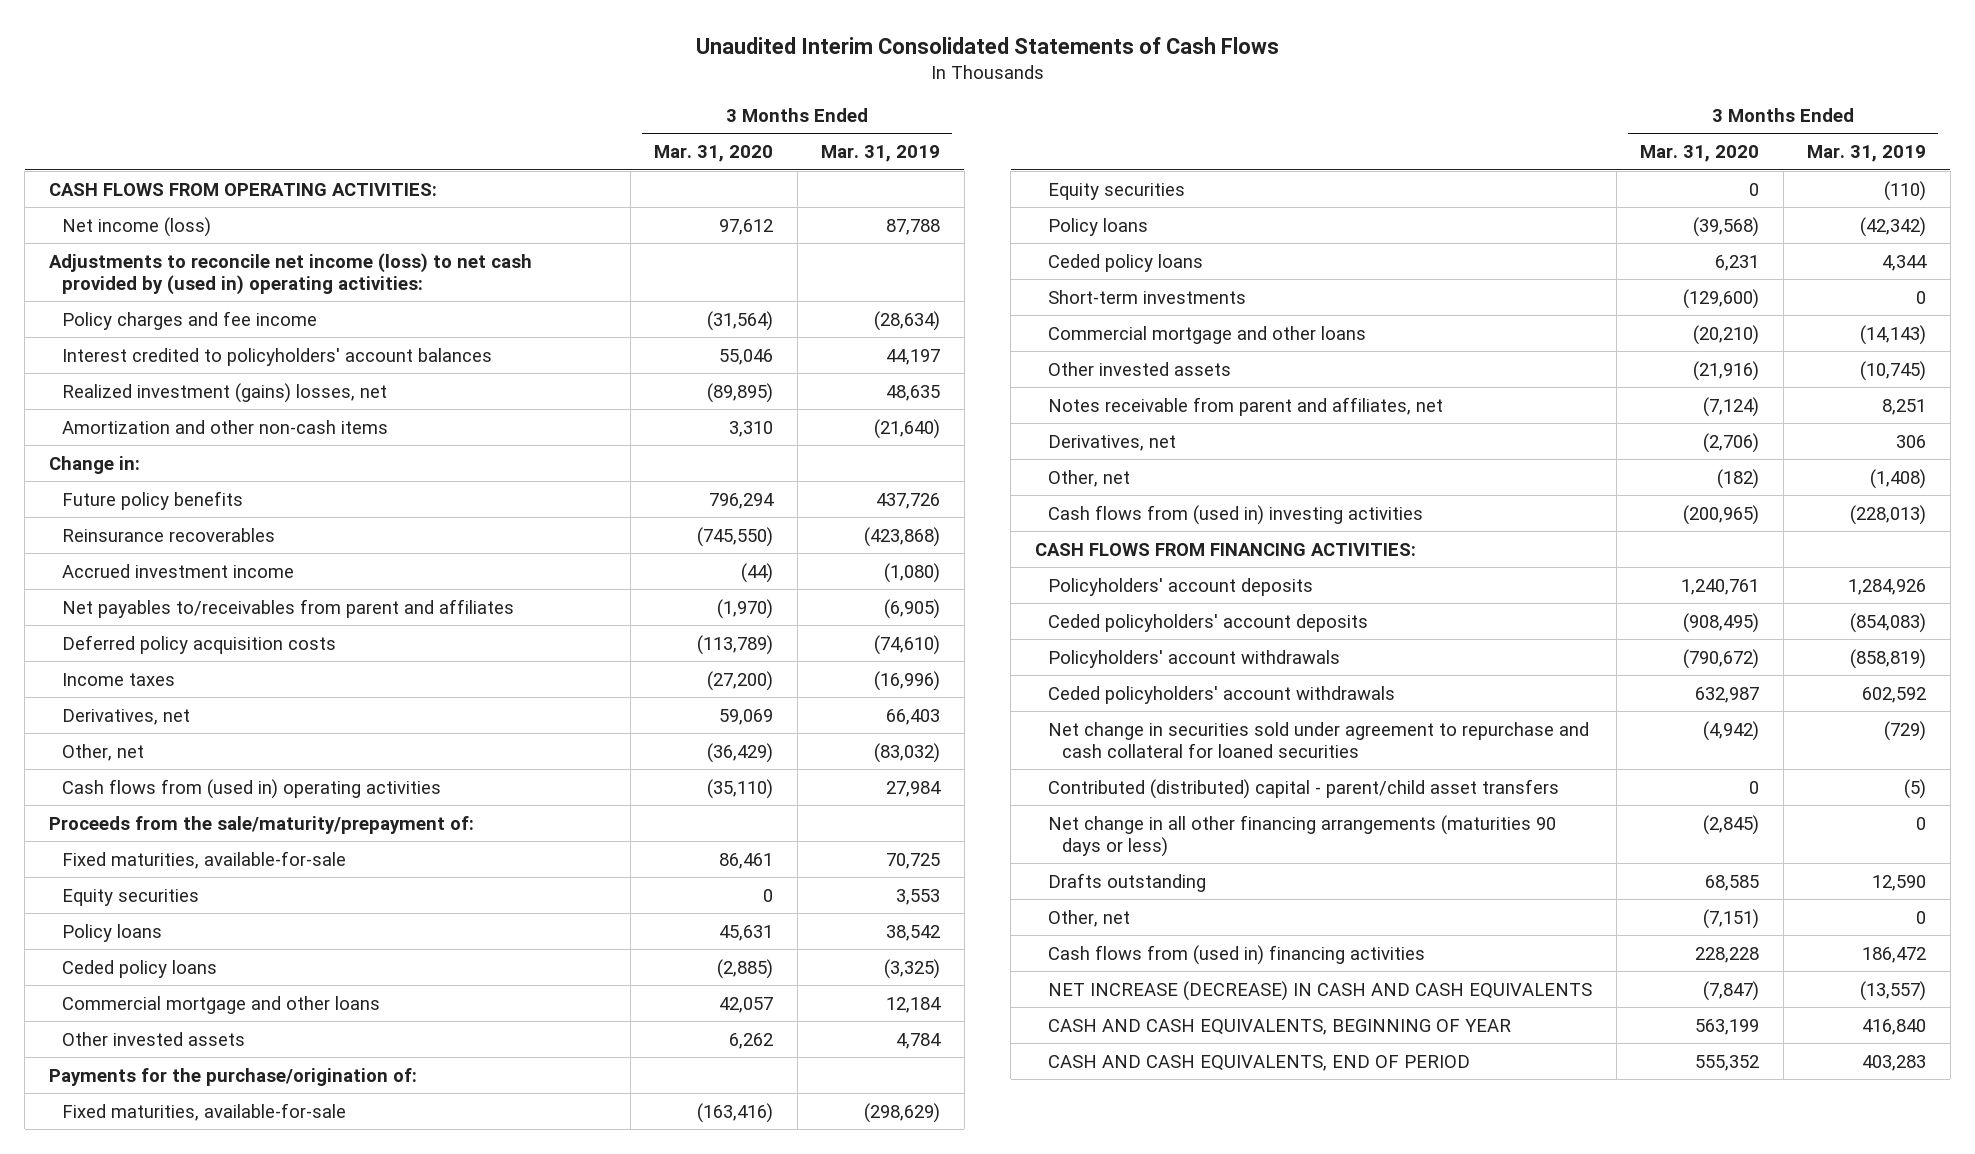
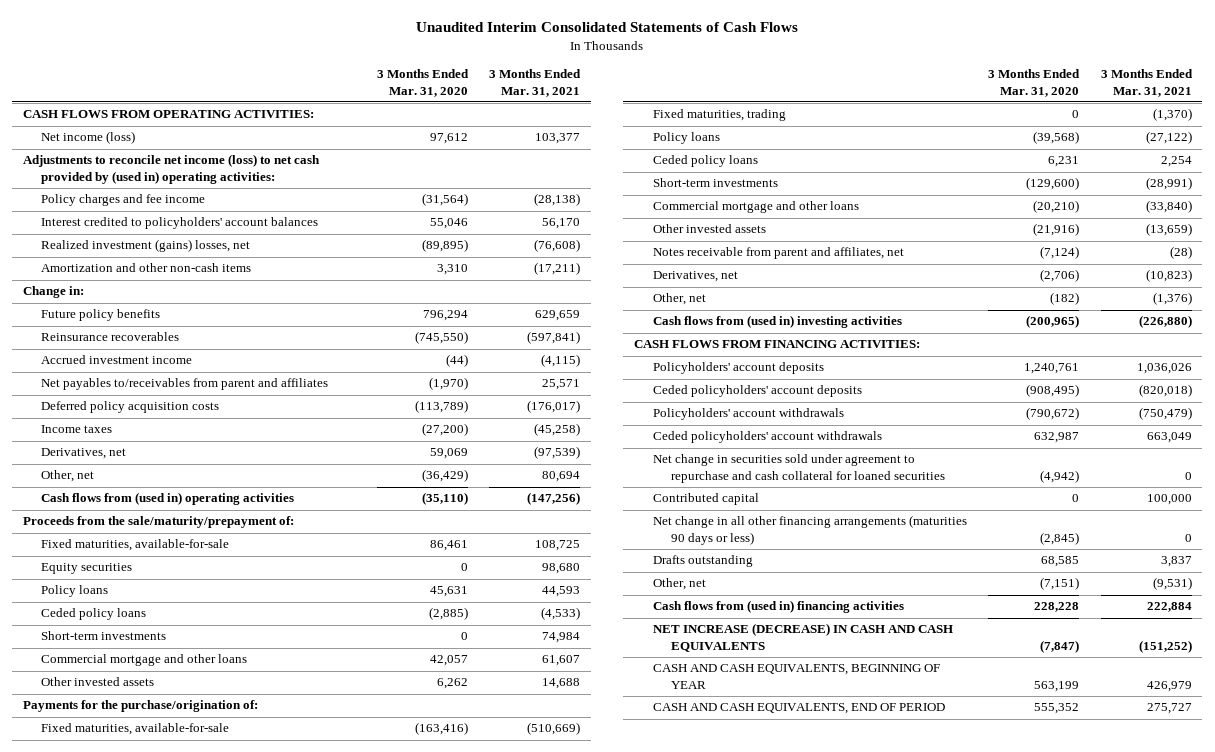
[821,145,941,163] Mar. 31, 2019 -> none
none -> [489,68,582,97] 3 Months Ended Mar. 31, 2021
none -> [41,631,167,641] Short-term investments
[1048,182,1186,200] Equity securities -> none
none -> [652,109,786,122] Fixed maturities, trading
[1048,778,1560,799] Contributed (distributed) capital - parent/child asset transfers -> none
none -> [652,493,759,506] Contributed capital

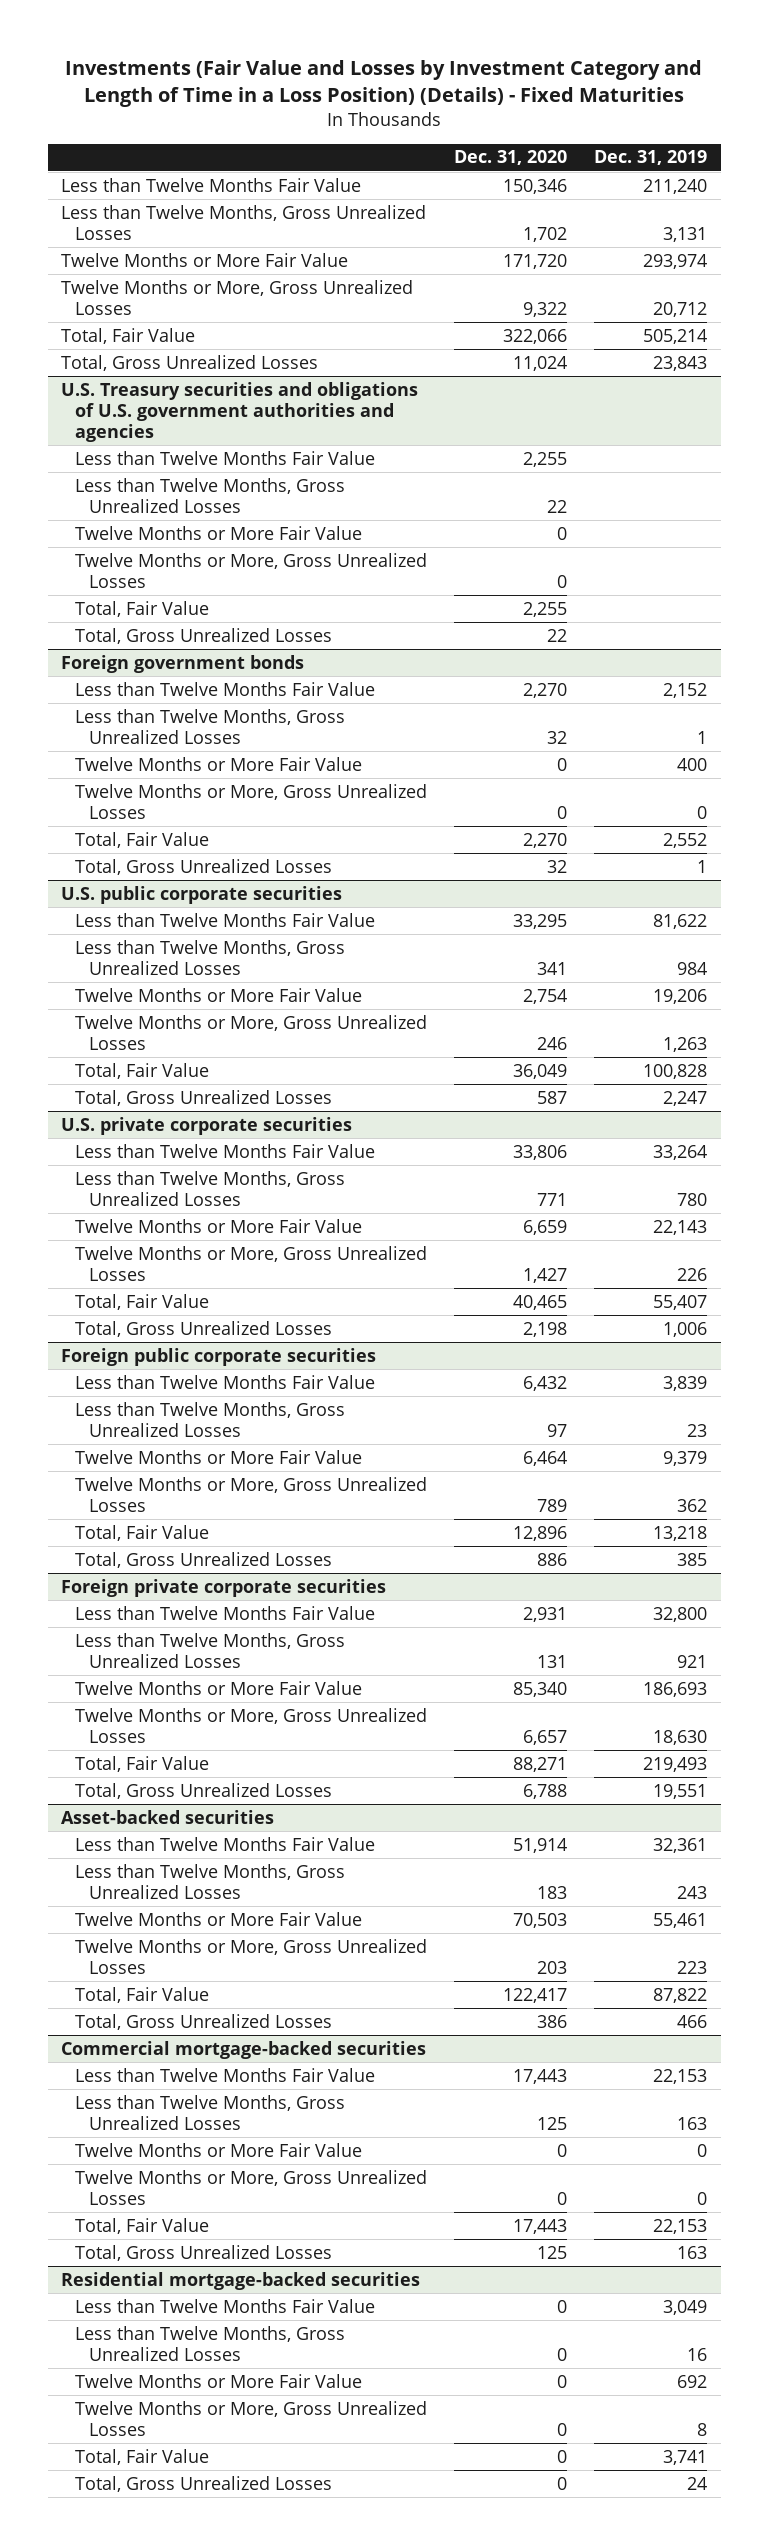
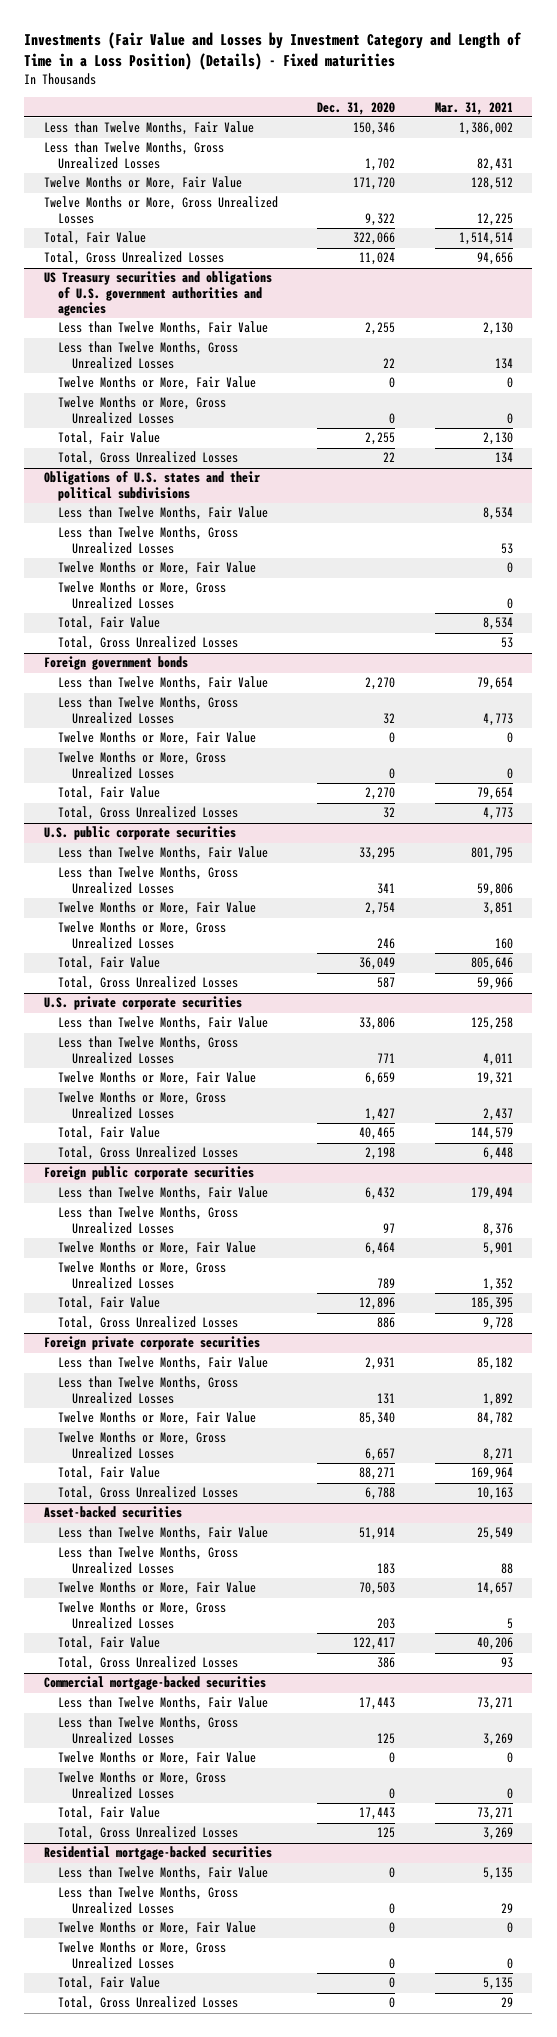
[65,60,703,108] Investments (Fair Value and Losses by Investment Category and Length of Time in a Loss Position) (Details) - Fixed Maturities -> [24,32,523,70] Investments (Fair Value and Losses by Investment Category and Length of Time in a Loss Position) (Details) - Fixed maturities
[594,150,708,166] Dec. 31, 2019 -> none
none -> [434,101,513,115] Mar. 31, 2021
[61,177,362,192] Less than Twelve Months Fair Value -> [43,121,254,136] Less than Twelve Months, Fair Value
[61,252,349,267] Twelve Months or More Fair Value -> [43,176,242,191] Twelve Months or More, Fair Value
[61,381,419,442] U.S. Treasury securities and obligations of U.S. government authorities and agencies -> [43,271,272,317] US Treasury securities and obligations of U.S. government authorities and agencies
[75,450,376,465] Less than Twelve Months Fair Value -> [58,321,269,336] Less than Twelve Months, Fair Value
[75,525,363,540] Twelve Months or More Fair Value -> [58,376,257,391] Twelve Months or More, Fair Value
none -> [43,471,260,501] Obligations of U.S. states and their political subdivisions
none -> [58,506,269,521] Less than Twelve Months, Fair Value
none -> [58,526,239,554] Less than Twelve Months, Gross Unrealized Losses
none -> [58,561,257,576] Twelve Months or More, Fair Value
none -> [58,581,227,609] Twelve Months or More, Gross Unrealized Losses
none -> [58,616,161,631] Total, Fair Value
none -> [58,636,239,651] Total, Gross Unrealized Losses
[75,681,376,696] Less than Twelve Months Fair Value -> [58,676,269,691] Less than Twelve Months, Fair Value
[75,756,363,771] Twelve Months or More Fair Value -> [58,731,257,746] Twelve Months or More, Fair Value
[75,912,376,927] Less than Twelve Months Fair Value -> [58,846,269,861] Less than Twelve Months, Fair Value
[75,987,363,1002] Twelve Months or More Fair Value -> [58,901,257,916] Twelve Months or More, Fair Value
[75,1143,376,1158] Less than Twelve Months Fair Value -> [58,1016,269,1031] Less than Twelve Months, Fair Value
[75,1218,363,1233] Twelve Months or More Fair Value -> [58,1071,257,1086] Twelve Months or More, Fair Value
[75,1374,376,1389] Less than Twelve Months Fair Value -> [58,1186,269,1201] Less than Twelve Months, Fair Value
[75,1449,363,1464] Twelve Months or More Fair Value -> [58,1241,257,1256] Twelve Months or More, Fair Value
[75,1605,376,1620] Less than Twelve Months Fair Value -> [58,1356,269,1371] Less than Twelve Months, Fair Value
[75,1680,363,1695] Twelve Months or More Fair Value -> [58,1411,257,1426] Twelve Months or More, Fair Value
[75,1836,376,1851] Less than Twelve Months Fair Value -> [58,1526,269,1541] Less than Twelve Months, Fair Value
[75,1911,363,1926] Twelve Months or More Fair Value -> [58,1581,257,1596] Twelve Months or More, Fair Value
[75,2067,376,2082] Less than Twelve Months Fair Value -> [58,1696,269,1711] Less than Twelve Months, Fair Value
[75,2142,363,2157] Twelve Months or More Fair Value -> [58,1751,257,1766] Twelve Months or More, Fair Value
[75,2298,376,2313] Less than Twelve Months Fair Value -> [58,1866,269,1881] Less than Twelve Months, Fair Value
[75,2373,363,2388] Twelve Months or More Fair Value -> [58,1921,257,1936] Twelve Months or More, Fair Value

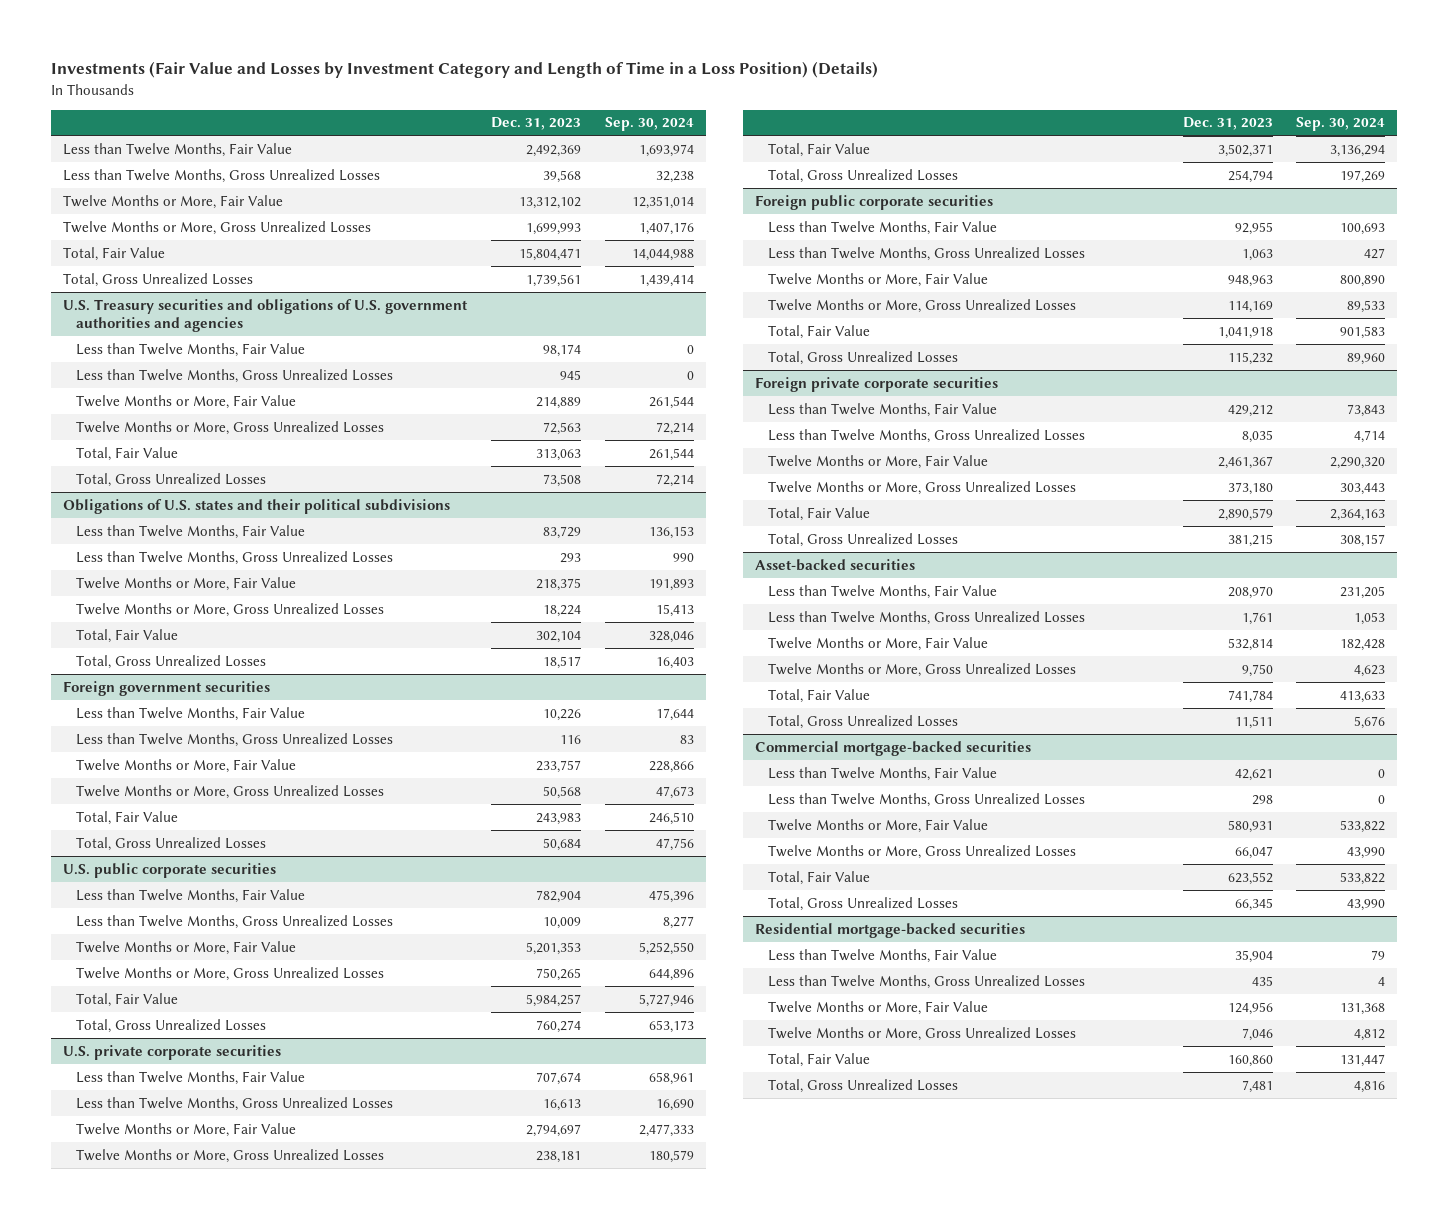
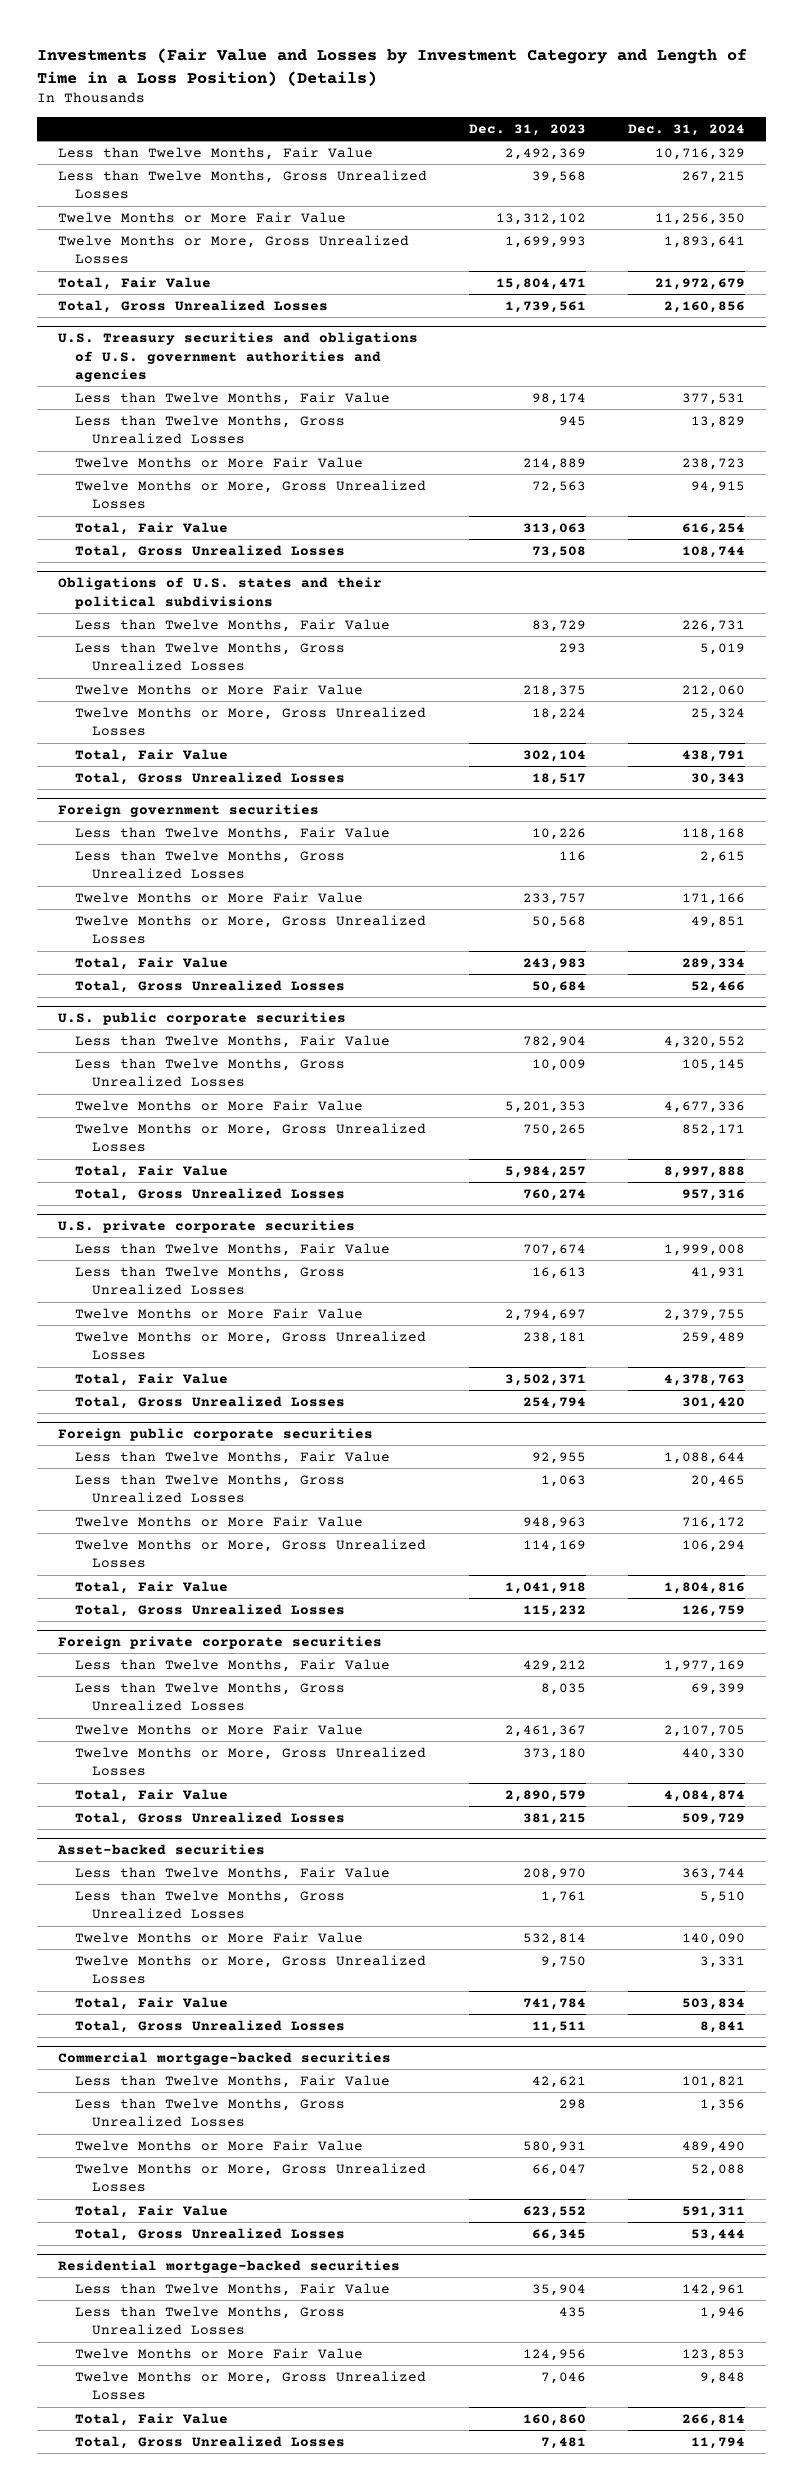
[604,117,694,132] Sep. 30, 2024 -> none
none -> [627,123,745,136] Dec. 31, 2024
[63,194,284,209] Twelve Months or More, Fair Value -> [57,211,346,223] Twelve Months or More Fair Value
[76,394,297,409] Twelve Months or More, Fair Value -> [74,456,363,468] Twelve Months or More Fair Value
[76,576,297,591] Twelve Months or More, Fair Value -> [74,683,363,695] Twelve Months or More Fair Value
[76,758,297,773] Twelve Months or More, Fair Value -> [74,891,363,903] Twelve Months or More Fair Value
[76,940,297,955] Twelve Months or More, Fair Value -> [74,1099,363,1111] Twelve Months or More Fair Value
[76,1122,297,1137] Twelve Months or More, Fair Value -> [74,1307,363,1319] Twelve Months or More Fair Value
[767,272,988,287] Twelve Months or More, Fair Value -> [74,1515,363,1527] Twelve Months or More Fair Value
[767,454,988,469] Twelve Months or More, Fair Value -> [74,1723,363,1735] Twelve Months or More Fair Value
[767,636,988,651] Twelve Months or More, Fair Value -> [74,1931,363,1943] Twelve Months or More Fair Value
[767,818,988,833] Twelve Months or More, Fair Value -> [74,2139,363,2151] Twelve Months or More Fair Value
[767,1000,988,1015] Twelve Months or More, Fair Value -> [74,2347,363,2359] Twelve Months or More Fair Value

